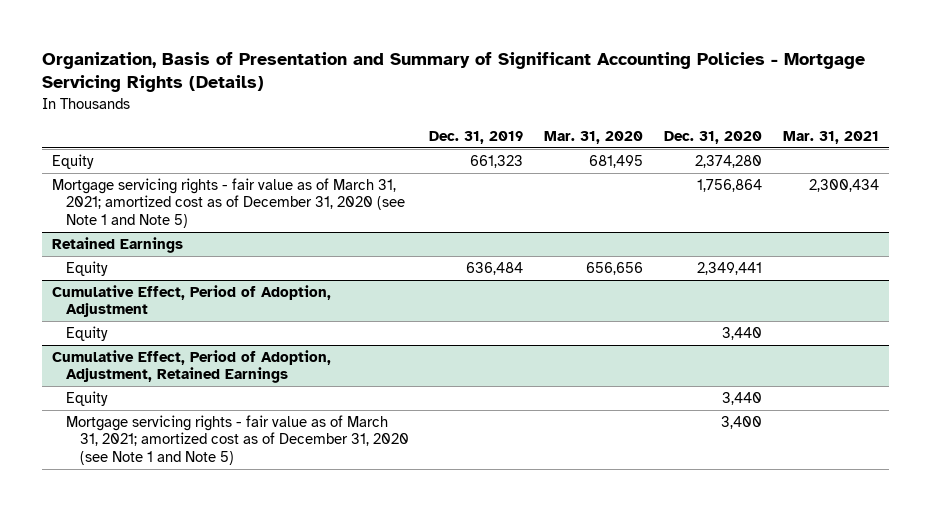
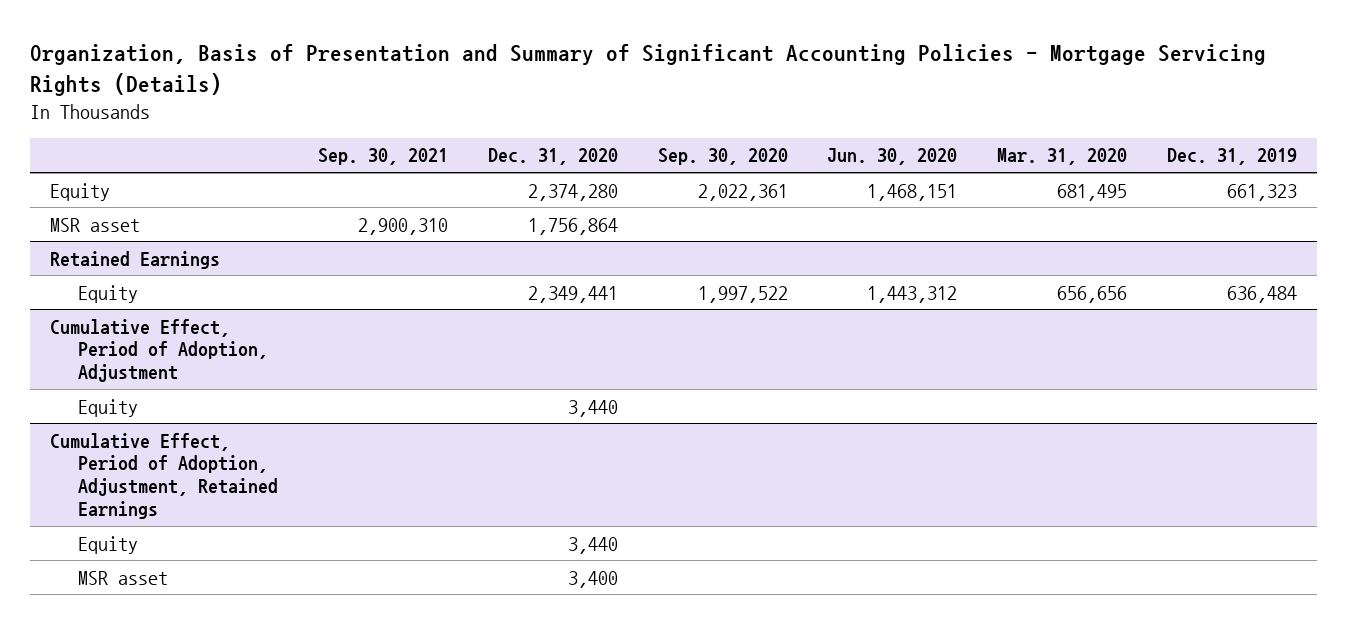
[782,130,879,144] Mar. 31, 2021 -> none
none -> [317,148,448,166] Sep. 30, 2021
none -> [657,148,788,166] Sep. 30, 2020
none -> [827,148,958,166] Jun. 30, 2020
[52,178,405,228] Mortgage servicing rights - fair value as of March 31, 2021; amortized cost as of December 31, 2020 (see Note 1 and Note 5) -> [49,217,140,232] MSR asset
[65,415,409,465] Mortgage servicing rights - fair value as of March 31, 2021; amortized cost as of December 31, 2020 (see Note 1 and Note 5) -> [77,570,168,585] MSR asset

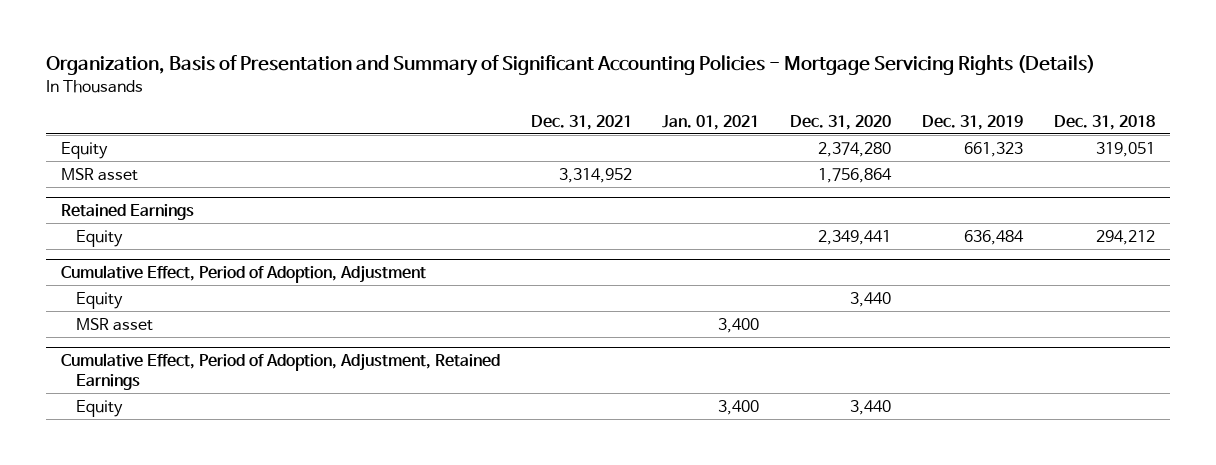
[317,148,448,166] Sep. 30, 2021 -> none
[657,148,788,166] Sep. 30, 2020 -> none
[827,148,958,166] Jun. 30, 2020 -> none
[997,148,1128,166] Mar. 31, 2020 -> none
none -> [530,114,632,130] Dec. 31, 2021
none -> [662,114,760,130] Jan. 01, 2021
none -> [1053,114,1155,130] Dec. 31, 2018
none -> [75,317,153,331] MSR asset
[77,570,168,585] MSR asset -> none

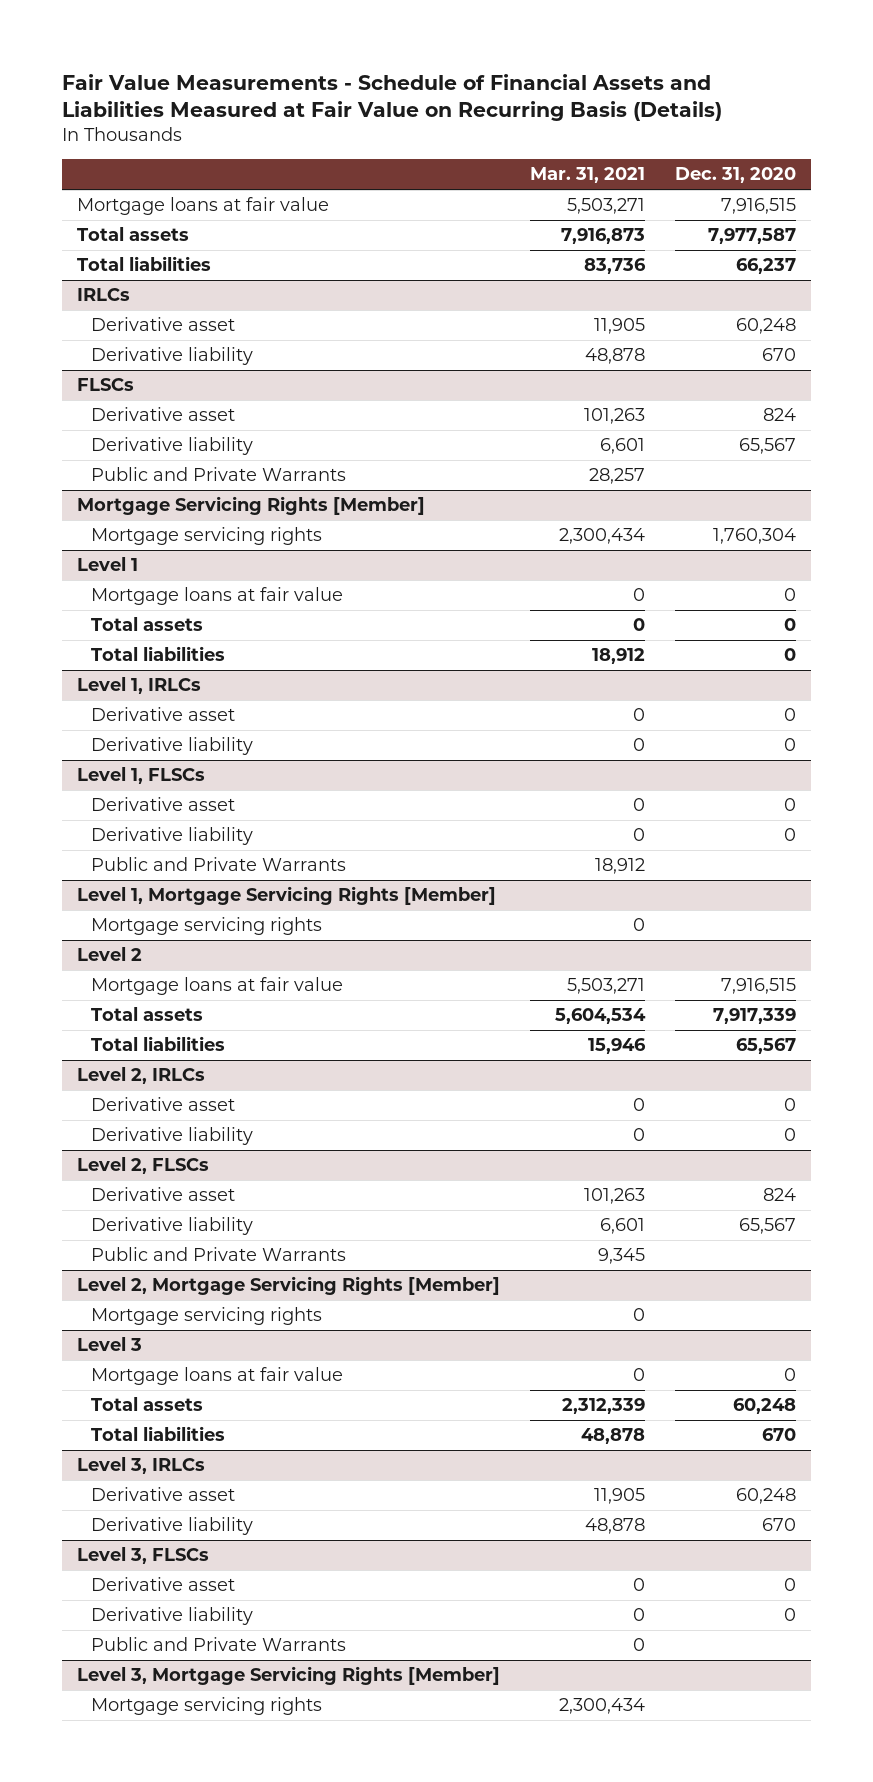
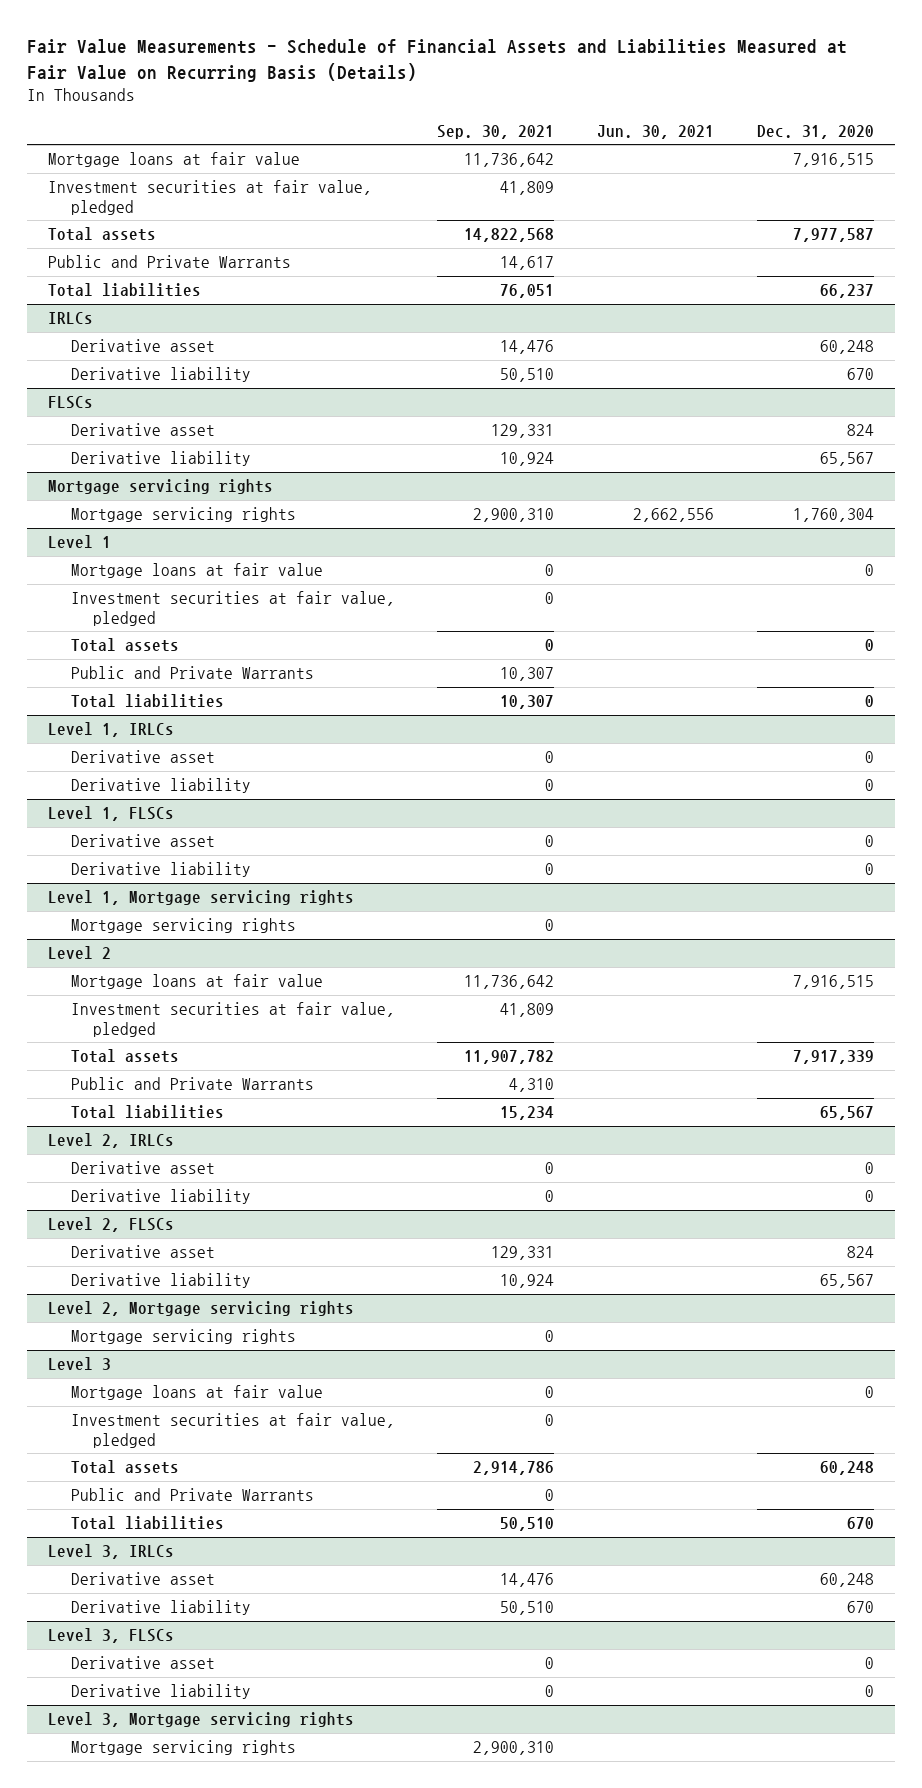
[530,167,646,184] Mar. 31, 2021 -> none
none -> [437,124,555,139] Sep. 30, 2021
none -> [596,124,714,139] Jun. 30, 2021
none -> [48,180,373,215] Investment securities at fair value, pledged
none -> [48,255,292,269] Public and Private Warrants
[91,467,347,482] Public and Private Warrants -> none
[76,496,425,516] Mortgage Servicing Rights [Member] -> [48,479,274,495] Mortgage servicing rights
none -> [70,591,395,626] Investment securities at fair value, pledged
none -> [70,666,314,680] Public and Private Warrants
[91,857,347,872] Public and Private Warrants -> none
[76,886,496,906] Level 1, Mortgage Servicing Rights [Member] -> [48,890,355,906] Level 1, Mortgage servicing rights
none -> [70,1002,395,1037] Investment securities at fair value, pledged
none -> [70,1077,314,1091] Public and Private Warrants
[91,1247,347,1262] Public and Private Warrants -> none
[76,1276,500,1296] Level 2, Mortgage Servicing Rights [Member] -> [48,1301,355,1317] Level 2, Mortgage servicing rights
none -> [70,1413,395,1448] Investment securities at fair value, pledged
none -> [70,1488,314,1502] Public and Private Warrants
[91,1637,347,1652] Public and Private Warrants -> none
[76,1666,500,1686] Level 3, Mortgage Servicing Rights [Member] -> [48,1712,355,1728] Level 3, Mortgage servicing rights

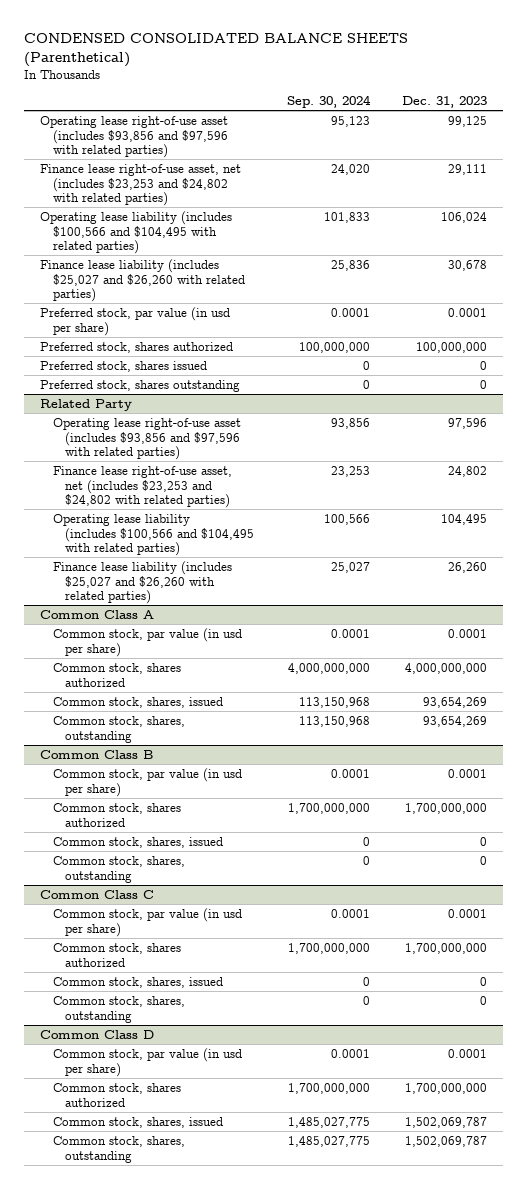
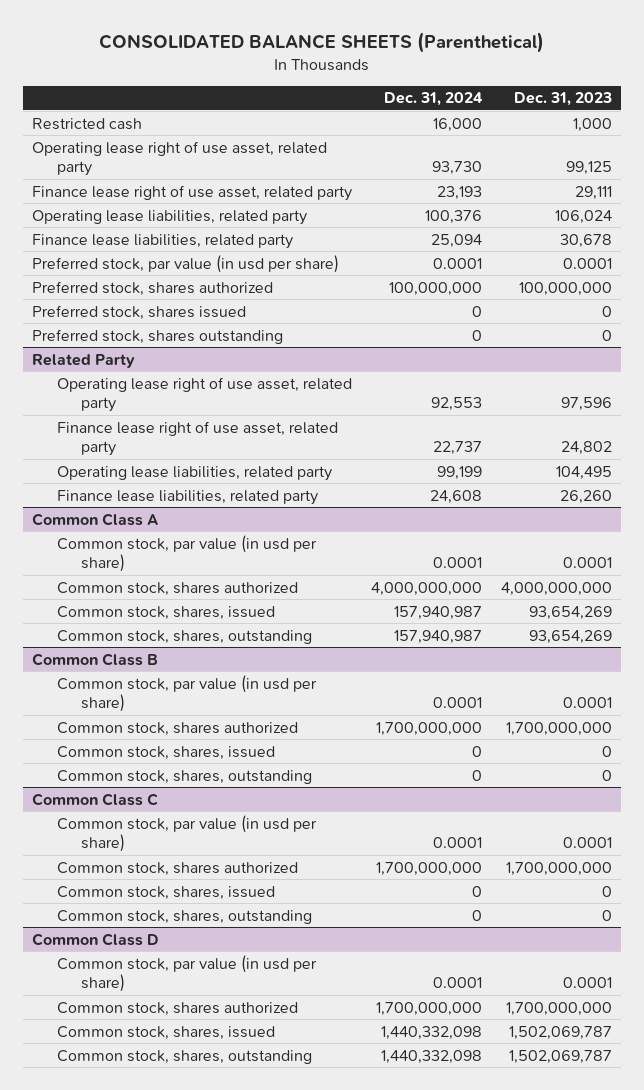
[23,32,408,68] CONDENSED CONSOLIDATED BALANCE SHEETS (Parenthetical) -> [98,32,544,54] CONSOLIDATED BALANCE SHEETS (Parenthetical)
[286,94,371,108] Sep. 30, 2024 -> none
none -> [383,92,483,107] Dec. 31, 2024
none -> [32,117,143,130] Restricted cash
[40,115,229,159] Operating lease right-of-use asset (includes $93,856 and $97,596 with related parties) -> [32,140,328,177] Operating lease right of use asset, related party
[40,163,242,207] Finance lease right-of-use asset, net (includes $23,253 and $24,802 with related parties) -> [32,184,353,201] Finance lease right of use asset, related party
[40,210,233,255] Operating lease liability (includes $100,566 and $104,495 with related parties) -> [32,209,308,225] Operating lease liabilities, related party
[40,258,245,303] Finance lease liability (includes $25,027 and $26,260 with related parties) -> [32,233,294,249] Finance lease liabilities, related party
[52,417,241,461] Operating lease right-of-use asset (includes $93,856 and $97,596 with related parties) -> [56,376,352,413] Operating lease right of use asset, related party
[52,465,232,509] Finance lease right-of-use asset, net (includes $23,253 and $24,802 with related parties) -> [56,420,338,457] Finance lease right of use asset, related party
[52,513,255,557] Operating lease liability (includes $100,566 and $104,495 with related parties) -> [56,465,332,481] Operating lease liabilities, related party
[52,560,232,605] Finance lease liability (includes $25,027 and $26,260 with related parties) -> [56,489,318,505] Finance lease liabilities, related party

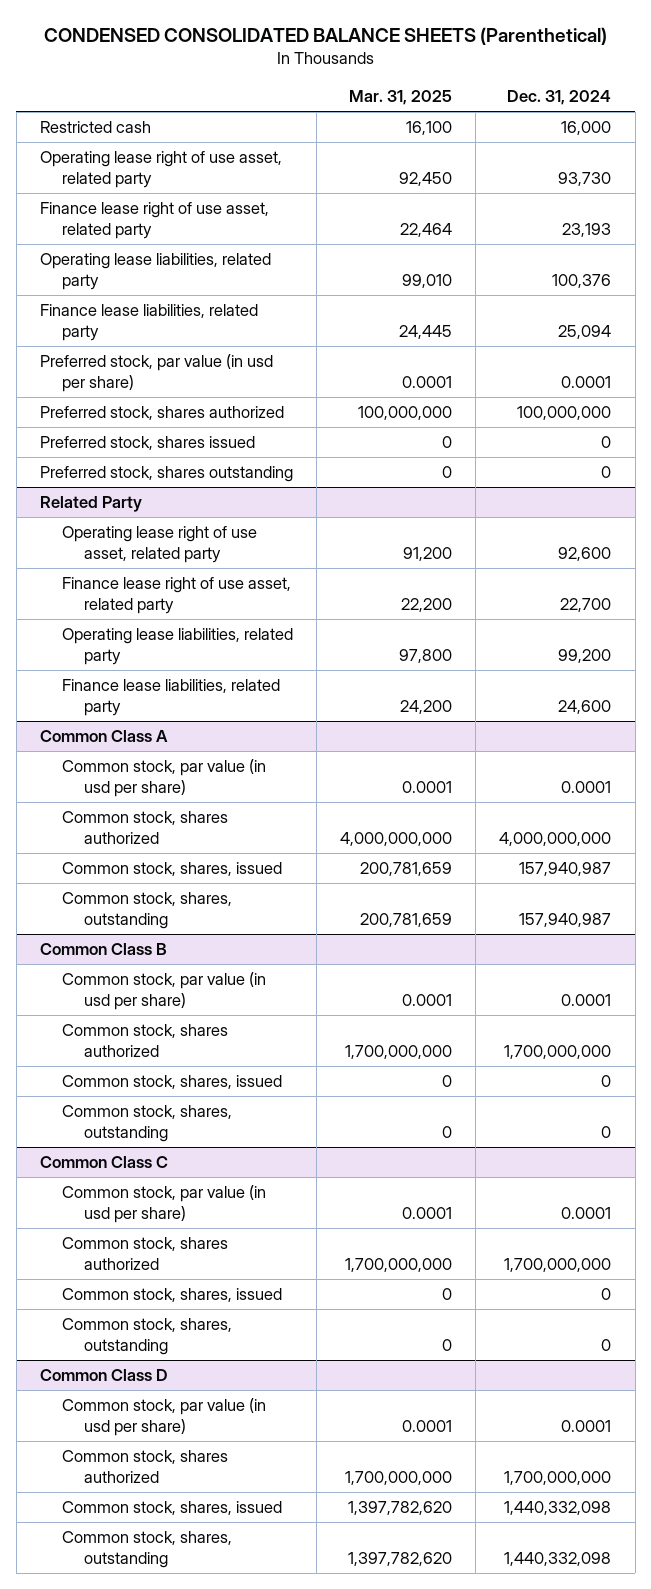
[98,32,544,54] CONSOLIDATED BALANCE SHEETS (Parenthetical) -> [43,26,607,45] CONDENSED CONSOLIDATED BALANCE SHEETS (Parenthetical)
[513,92,612,107] Dec. 31, 2023 -> none
none -> [349,90,453,106] Mar. 31, 2025
[430,397,482,412] 92,553 -> [558,547,612,562] 92,600
[432,441,482,456] 22,737 -> [560,598,612,613] 22,700
[436,465,482,480] 99,199 -> [558,649,612,664] 99,200
[429,489,482,504] 24,608 -> [558,700,612,715] 24,600

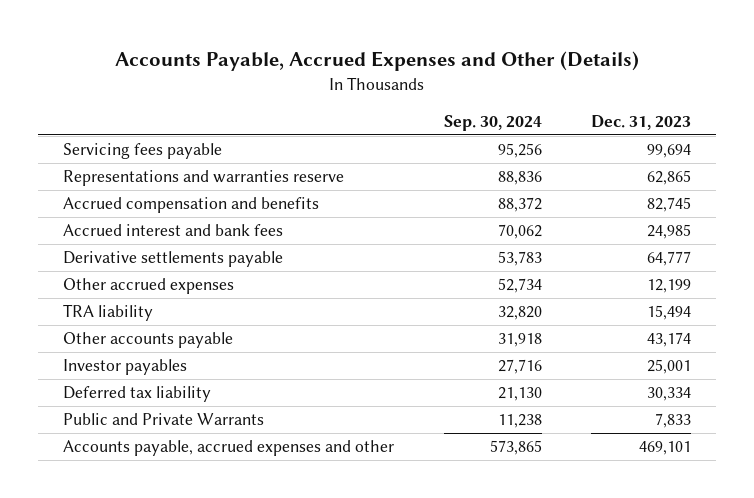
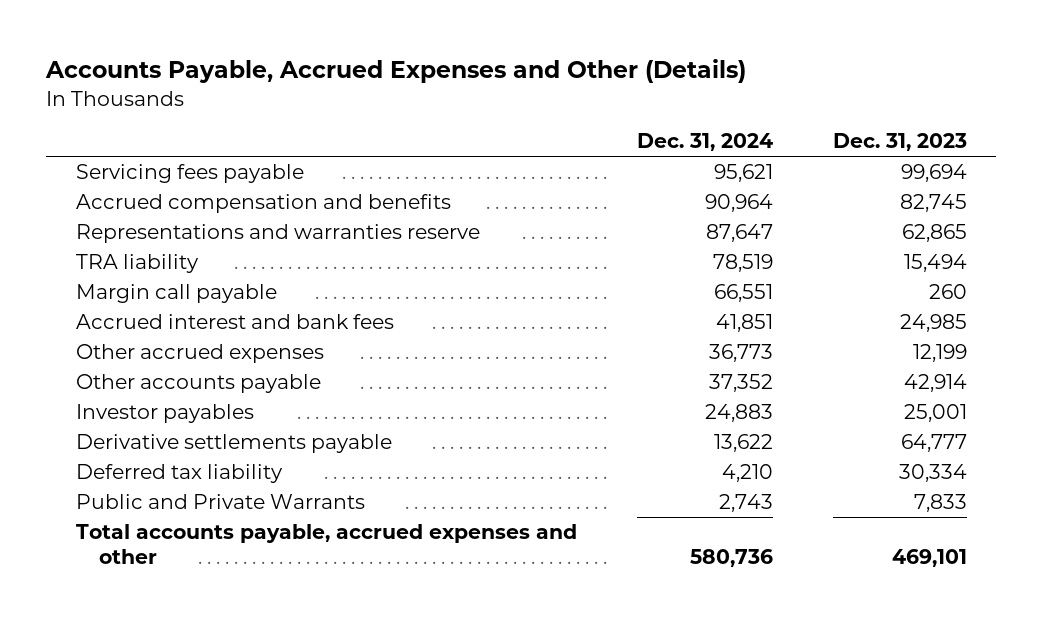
[443,114,542,131] Sep. 30, 2024 -> none
none -> [636,133,773,152] Dec. 31, 2024
[62,170,344,187] Representations and warranties reserve -> [75,224,480,244] Representations and warranties reserve
[62,304,153,322] TRA liability -> [75,254,199,274] TRA liability
none -> [75,284,277,304] Margin call payable
[647,332,692,348] 43,174 -> [903,374,967,393] 42,914
[62,251,283,268] Derivative settlements payable -> [75,434,392,454] Derivative settlements payable
[62,440,394,457] Accounts payable, accrued expenses and other -> [75,524,577,565] Total accounts payable, accrued expenses and other

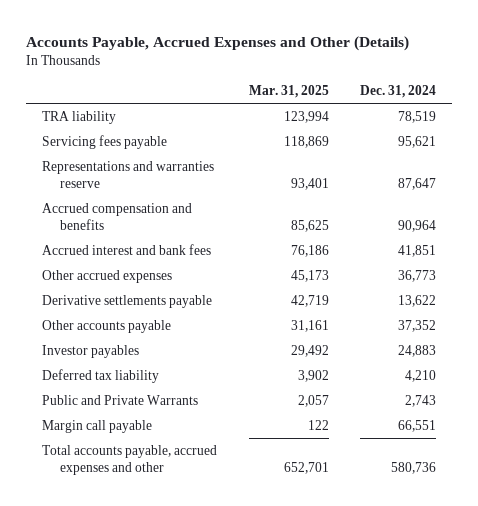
[832,133,967,152] Dec. 31, 2023 -> none
none -> [248,85,329,99] Mar. 31, 2025
[75,254,199,274] TRA liability -> [41,111,116,125] TRA liability
[75,194,451,214] Accrued compensation and benefits -> [41,203,192,230] Accrued compensation and benefits
[75,434,392,454] Derivative settlements payable -> [41,295,212,309] Derivative settlements payable
[75,284,277,304] Margin call payable -> [41,420,152,434] Margin call payable

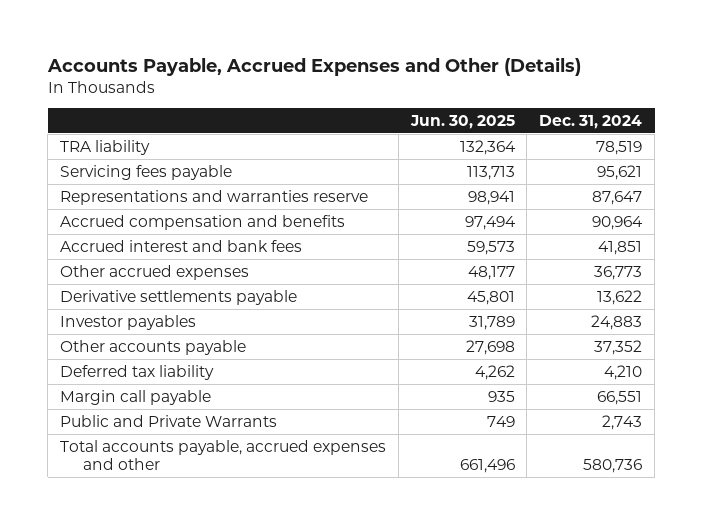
[248,85,329,99] Mar. 31, 2025 -> none
none -> [409,114,515,129] Jun. 30, 2025
[41,320,171,334] Other accounts payable -> [60,339,247,355] Other accounts payable
[41,395,198,406] Public and Private Warrants -> [60,414,278,427] Public and Private Warrants

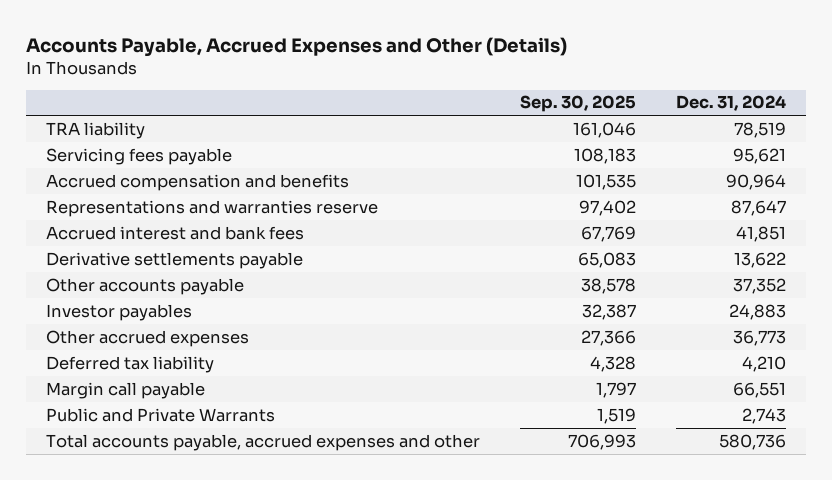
[409,114,515,129] Jun. 30, 2025 -> none
none -> [520,95,637,113] Sep. 30, 2025
[60,189,369,205] Representations and warranties reserve -> [46,199,379,217] Representations and warranties reserve
[60,314,197,330] Investor payables -> [46,303,193,321] Investor payables
[60,264,250,280] Other accrued expenses -> [46,329,250,347] Other accrued expenses

